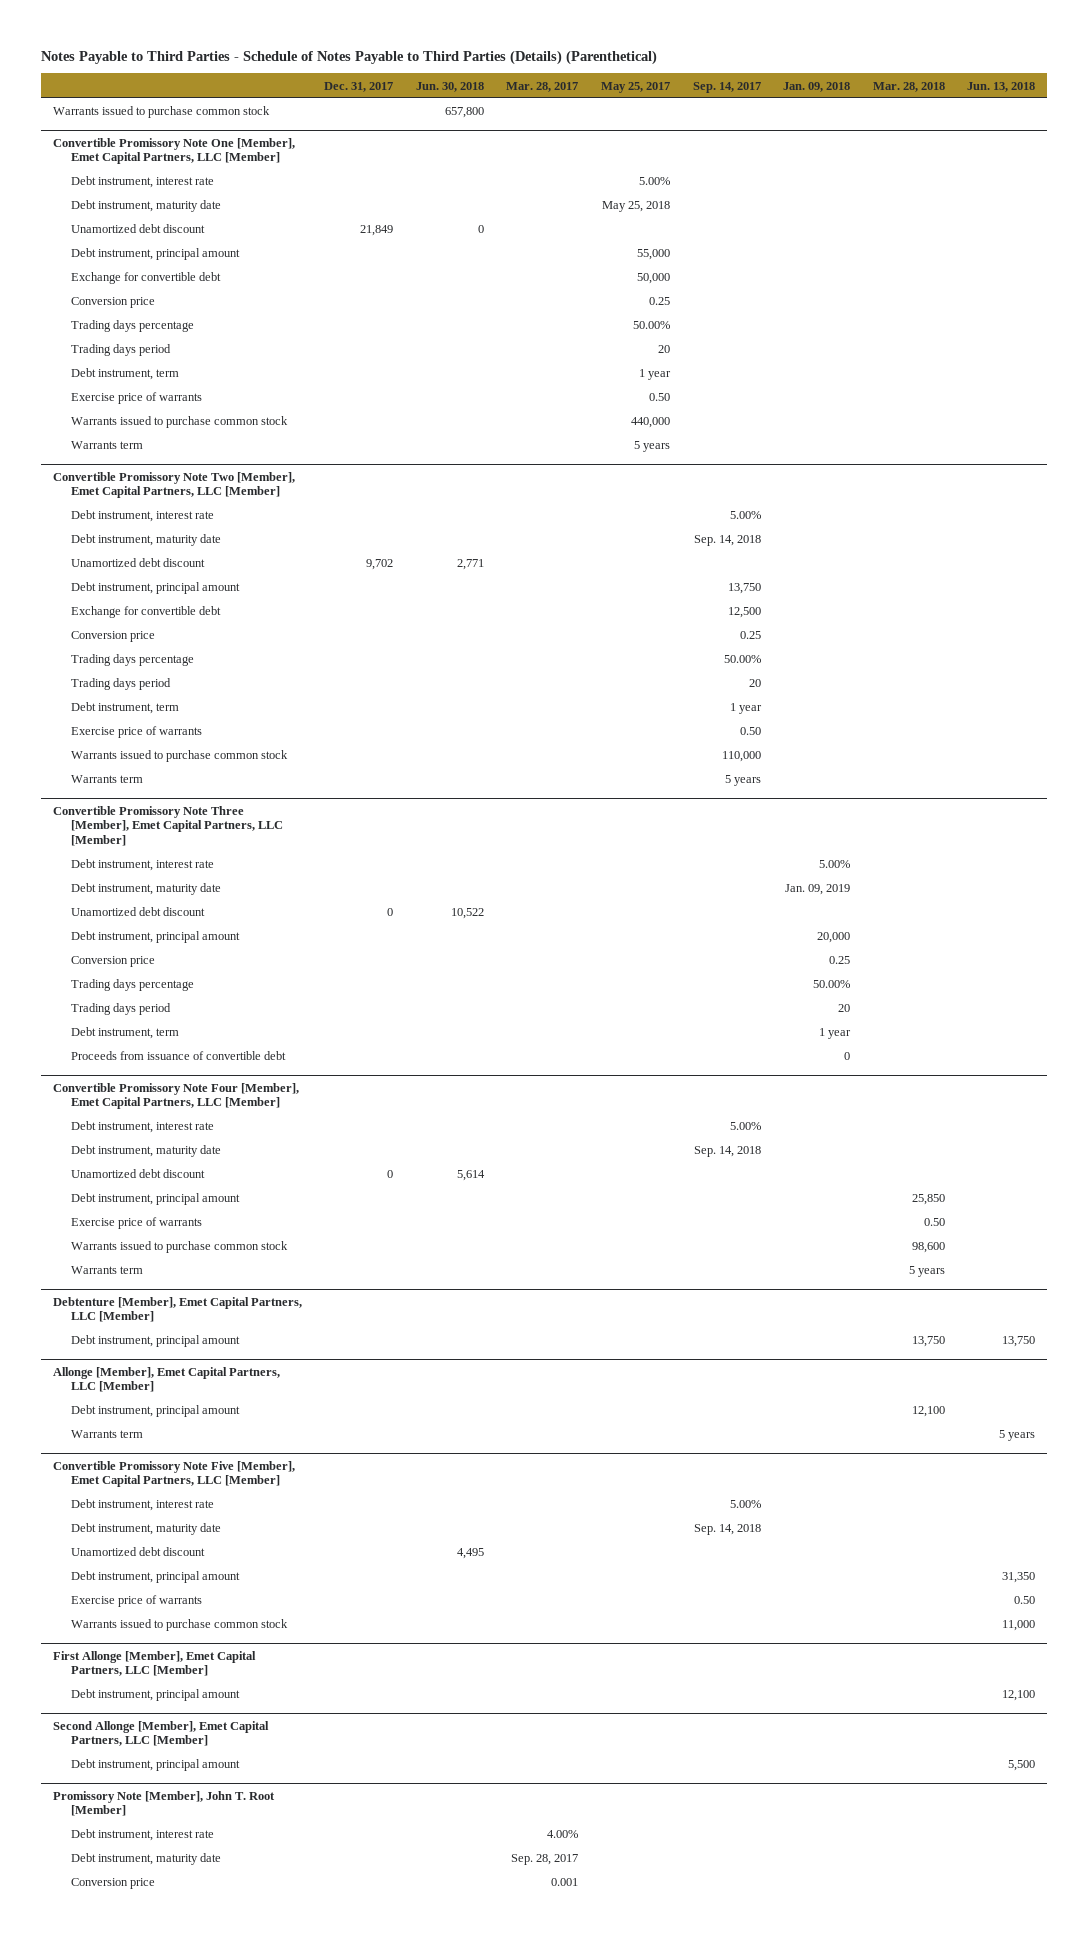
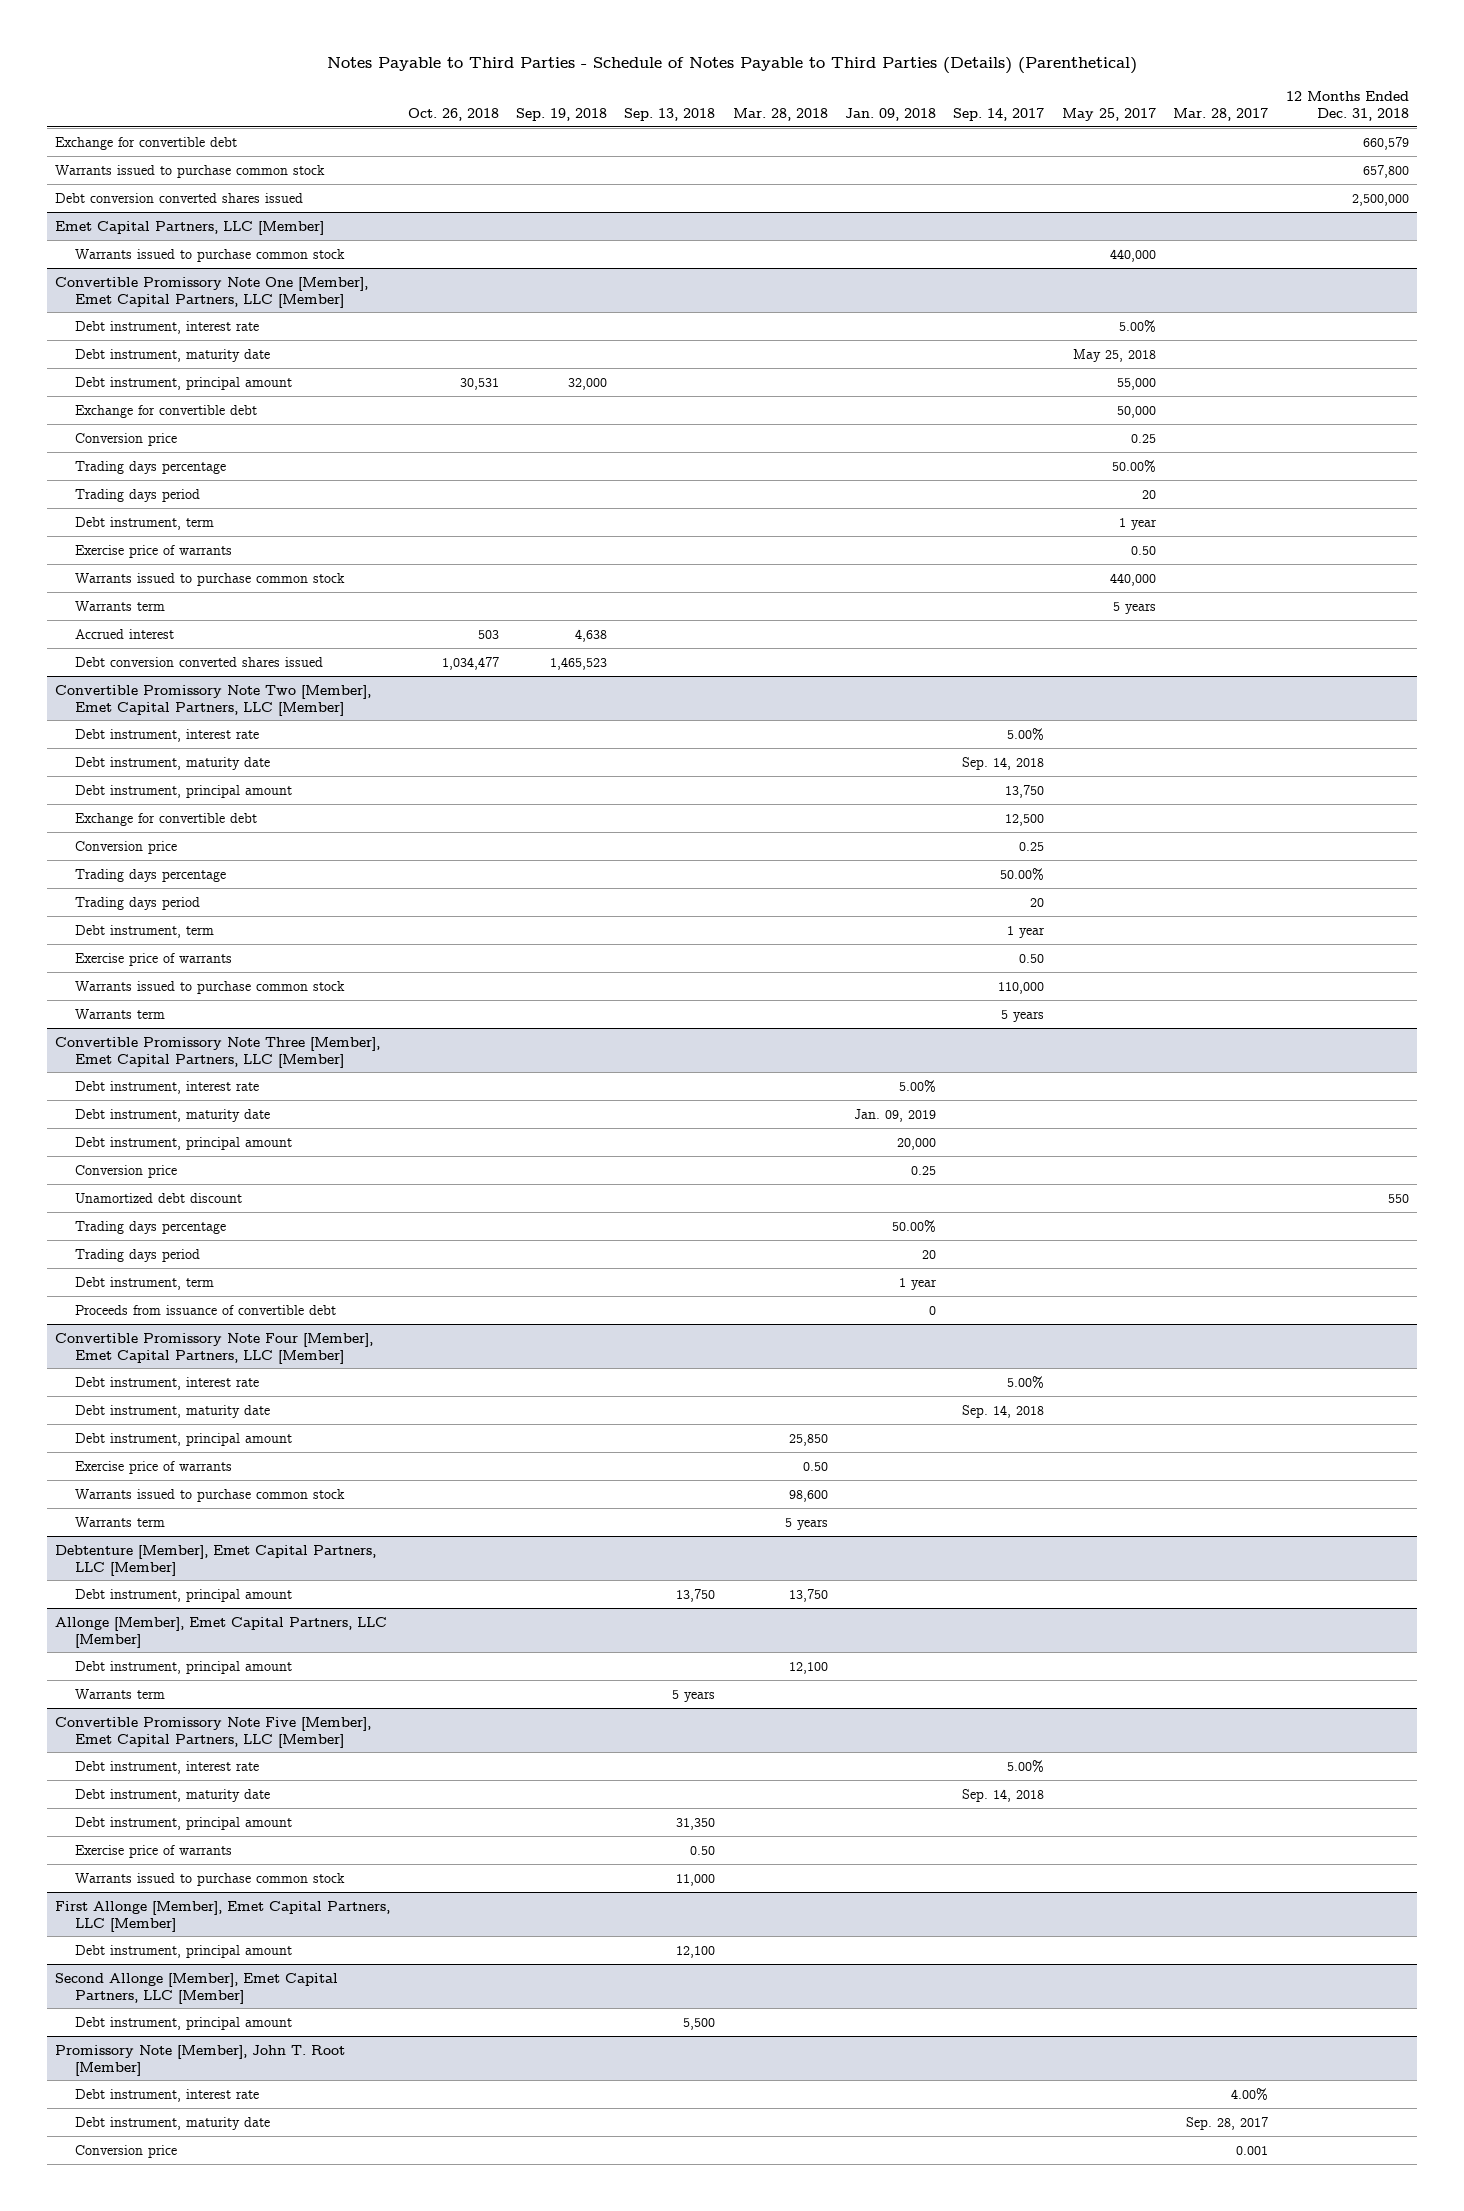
[324,81,394,92] Dec. 31, 2017 -> none
[415,81,484,92] Jun. 30, 2018 -> none
[967,81,1036,92] Jun. 13, 2018 -> none
none -> [407,107,499,121] Oct. 26, 2018
none -> [516,107,608,121] Sep. 19, 2018
none -> [624,107,716,121] Sep. 13, 2018
none -> [1285,90,1409,121] 12 Months Ended Dec. 31, 2018
none -> [55,136,238,150] Exchange for convertible debt
none -> [55,192,304,203] Debt conversion converted shares issued
none -> [55,220,325,235] Emet Capital Partners, LLC [Member]
none -> [74,248,345,262] Warrants issued to purchase common stock
[71,224,206,234] Unamortized debt discount -> none
none -> [74,628,174,639] Accrued interest
none -> [74,656,323,667] Debt conversion converted shares issued
[71,558,206,568] Unamortized debt discount -> none
[71,907,206,917] Unamortized debt discount -> [74,1192,242,1203] Unamortized debt discount
[71,1169,206,1179] Unamortized debt discount -> none
[71,1547,206,1557] Unamortized debt discount -> none

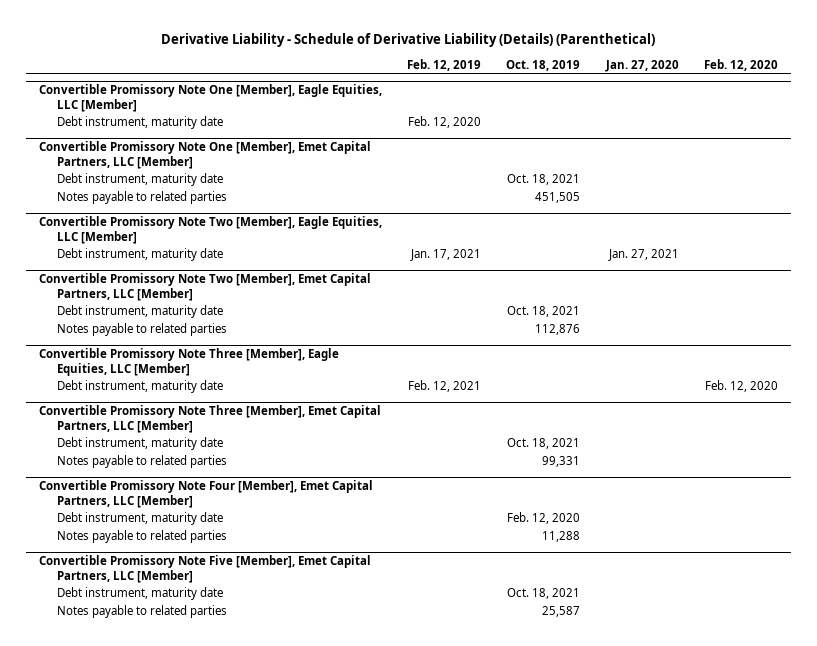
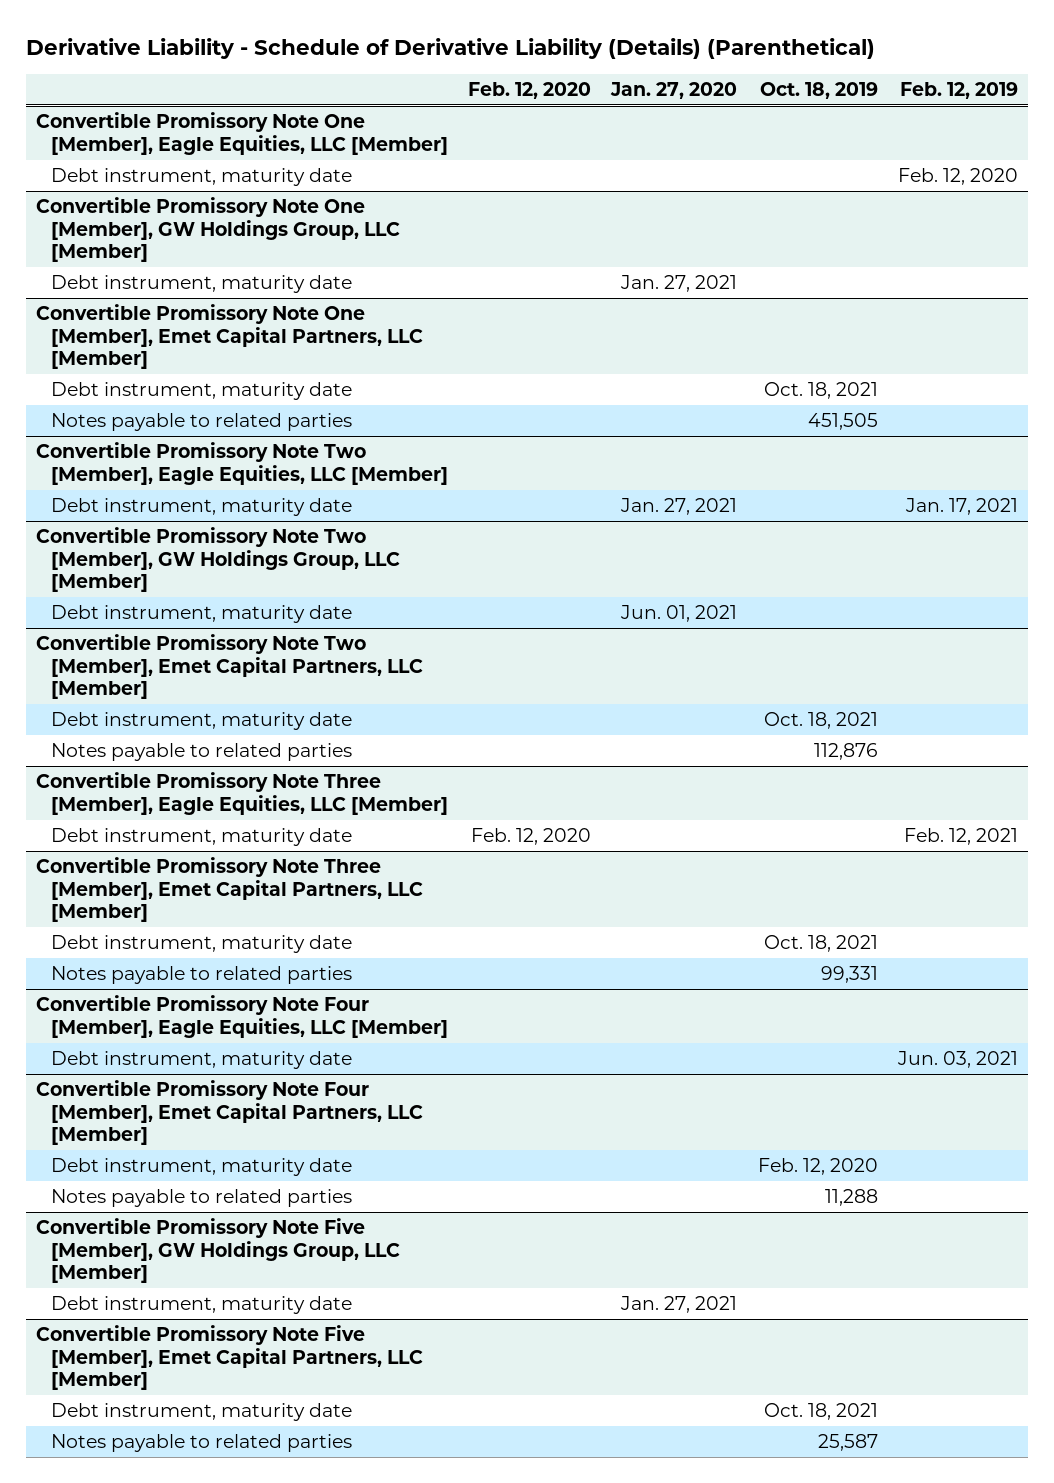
none -> [35,197,400,263] Convertible Promissory Note One [Member], GW Holdings Group, LLC [Member]
none -> [50,275,352,294] Debt instrument, maturity date
none -> [35,527,400,593] Convertible Promissory Note Two [Member], GW Holdings Group, LLC [Member]
none -> [50,605,352,624] Debt instrument, maturity date
none -> [35,995,448,1038] Convertible Promissory Note Four [Member], Eagle Equities, LLC [Member]
none -> [50,1051,352,1070] Debt instrument, maturity date
none -> [35,1218,400,1284] Convertible Promissory Note Five [Member], GW Holdings Group, LLC [Member]
none -> [50,1296,352,1315] Debt instrument, maturity date

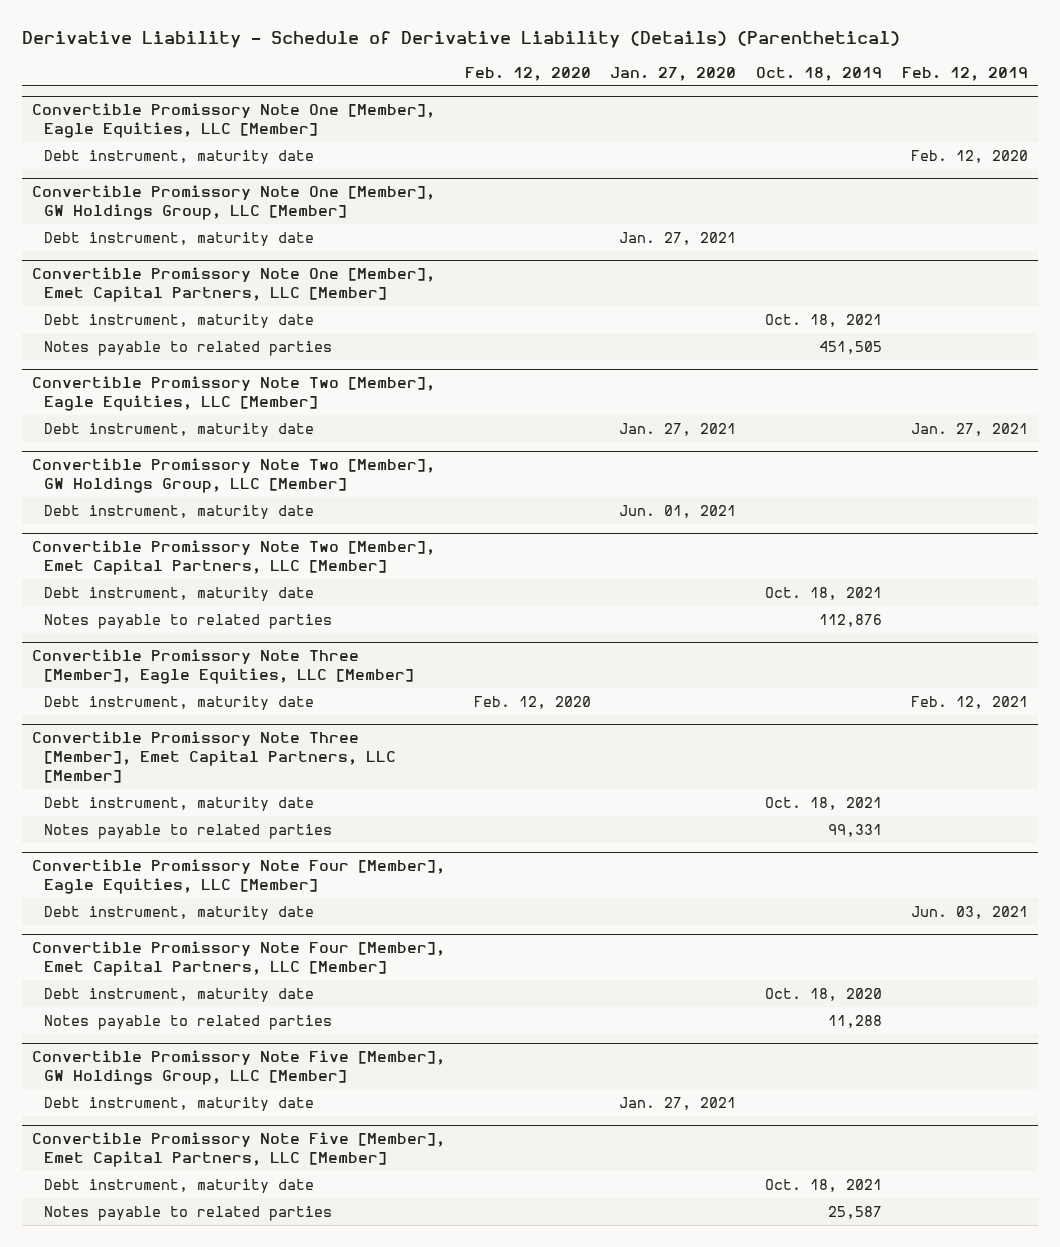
[904,498,1018,516] Jan. 17, 2021 -> [910,423,1028,437] Jan. 27, 2021
[757,1158,878,1176] Feb. 12, 2020 -> [765,988,883,1002] Oct. 18, 2020

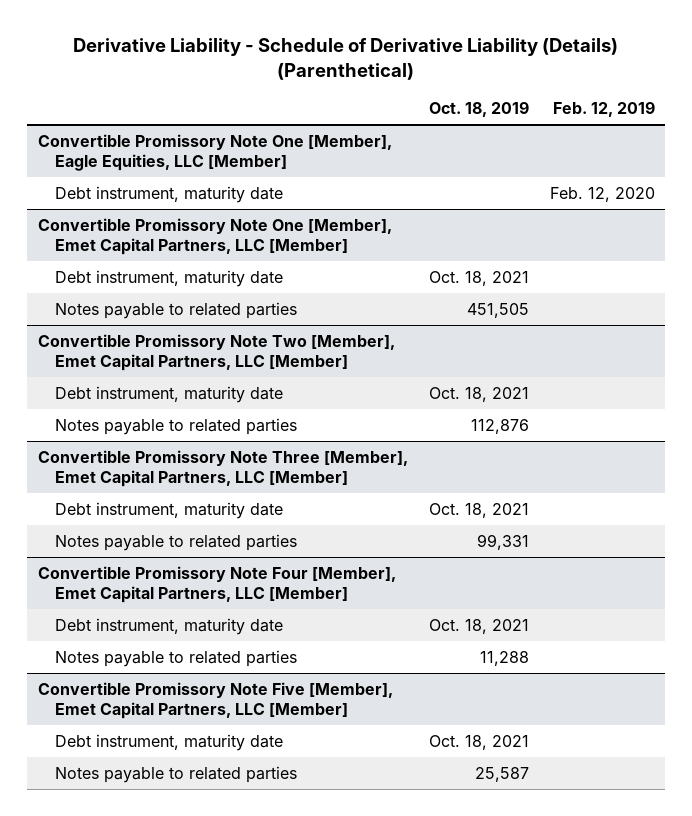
[464,66,591,81] Feb. 12, 2020 -> none
[610,66,737,81] Jan. 27, 2020 -> none
[31,185,435,220] Convertible Promissory Note One [Member], GW Holdings Group, LLC [Member] -> none
[43,232,314,247] Debt instrument, maturity date -> none
[31,376,435,411] Convertible Promissory Note Two [Member], Eagle Equities, LLC [Member] -> none
[43,423,314,438] Debt instrument, maturity date -> none
[31,458,435,493] Convertible Promissory Note Two [Member], GW Holdings Group, LLC [Member] -> none
[43,505,314,520] Debt instrument, maturity date -> none
[31,649,414,684] Convertible Promissory Note Three [Member], Eagle Equities, LLC [Member] -> none
[43,696,314,711] Debt instrument, maturity date -> none
[31,859,445,894] Convertible Promissory Note Four [Member], Eagle Equities, LLC [Member] -> none
[43,906,314,921] Debt instrument, maturity date -> none
[765,988,883,1002] Oct. 18, 2020 -> [428,618,529,634] Oct. 18, 2021
[31,1050,445,1085] Convertible Promissory Note Five [Member], GW Holdings Group, LLC [Member] -> none
[43,1097,314,1112] Debt instrument, maturity date -> none

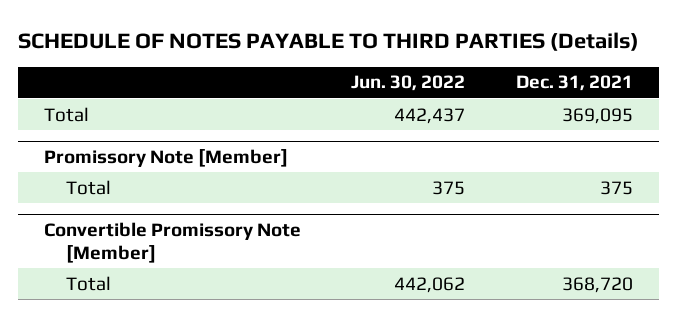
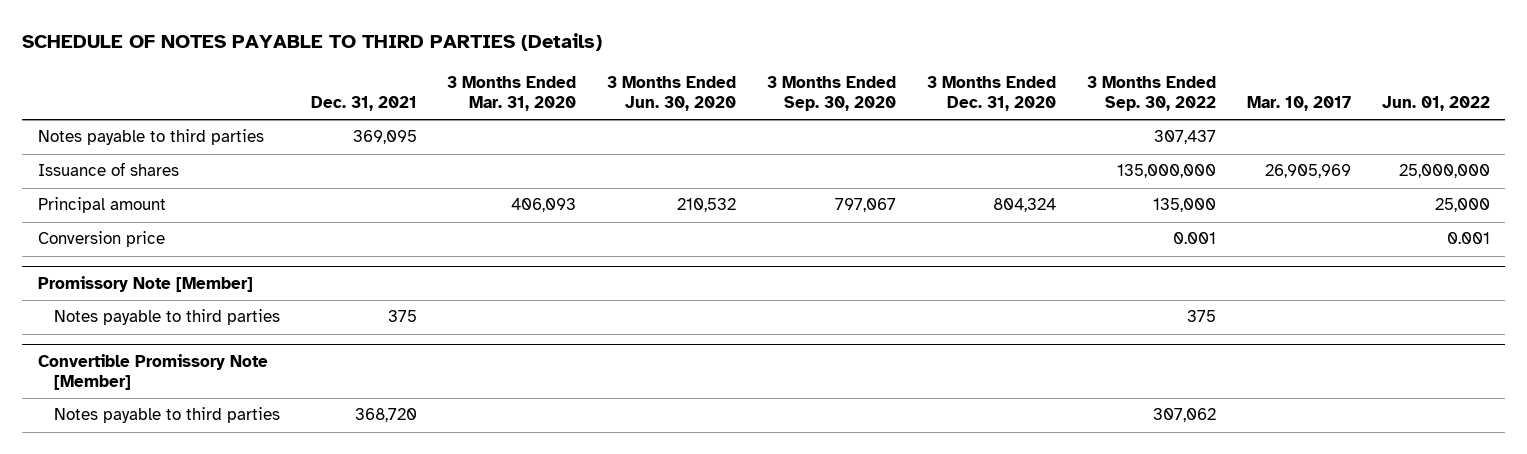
[351,75,466,92] Jun. 30, 2022 -> none
none -> [447,75,577,112] 3 Months Ended Mar. 31, 2020
none -> [607,75,737,112] 3 Months Ended Jun. 30, 2020
none -> [767,75,897,112] 3 Months Ended Sep. 30, 2020
none -> [927,75,1057,112] 3 Months Ended Dec. 31, 2020
none -> [1087,75,1217,112] 3 Months Ended Sep. 30, 2022
none -> [1246,96,1351,112] Mar. 10, 2017
none -> [1381,96,1490,112] Jun. 01, 2022
[43,106,89,122] Total -> [37,129,264,146] Notes payable to third parties
none -> [37,162,179,177] Issuance of shares
none -> [37,197,166,214] Principal amount
none -> [37,231,165,248] Conversion price
[65,179,111,195] Total -> [53,309,280,326] Notes payable to third parties
[65,275,111,291] Total -> [53,407,280,424] Notes payable to third parties

